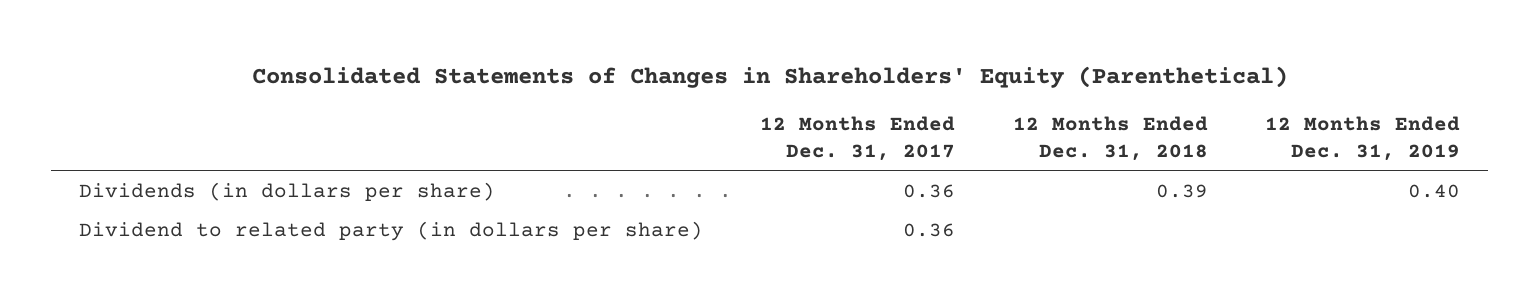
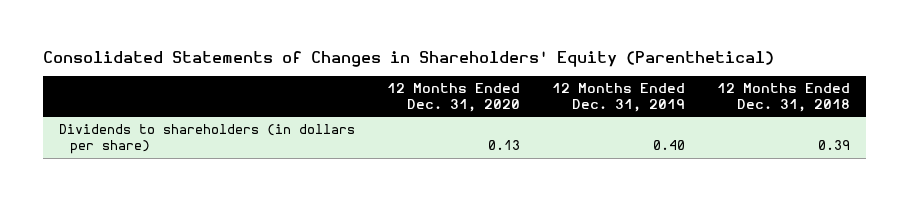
[760,115,956,161] 12 Months Ended Dec. 31, 2017 -> none
none -> [386,82,520,113] 12 Months Ended Dec. 31, 2020
[79,220,704,241] Dividend to related party (in dollars per share) -> none
[79,181,496,201] Dividends (in dollars per share) -> [58,124,355,155] Dividends to shareholders (in dollars per share)

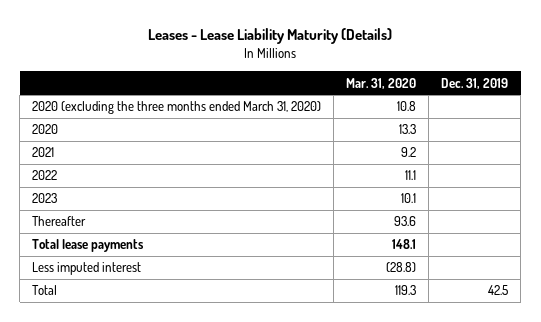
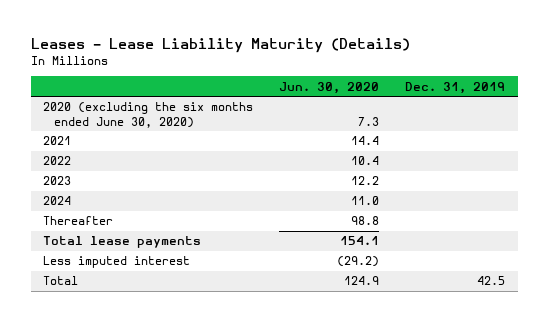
[346,77,417,89] Mar. 31, 2020 -> none
none -> [279,81,380,94] Jun. 30, 2020
[32,124,59,135] 2020 -> none
[32,101,322,115] 2020 (excluding the three months ended March 31, 2020) -> [43,102,254,128] 2020 (excluding the six months ended June 30, 2020)
none -> [43,196,72,206] 2024

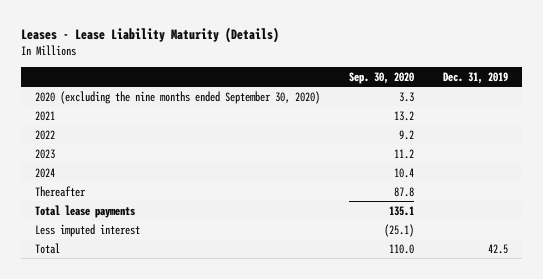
[279,81,380,94] Jun. 30, 2020 -> none
none -> [349,71,415,84] Sep. 30, 2020
[43,102,254,128] 2020 (excluding the six months ended June 30, 2020) -> [35,90,321,104] 2020 (excluding the nine months ended September 30, 2020)

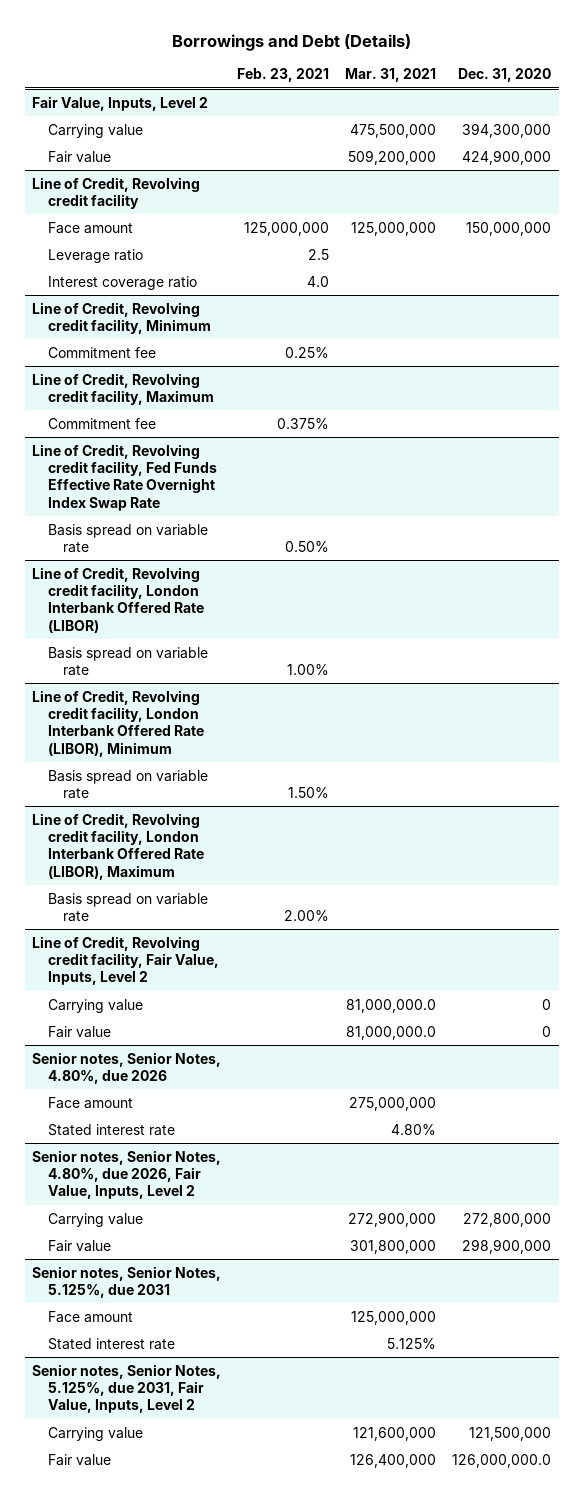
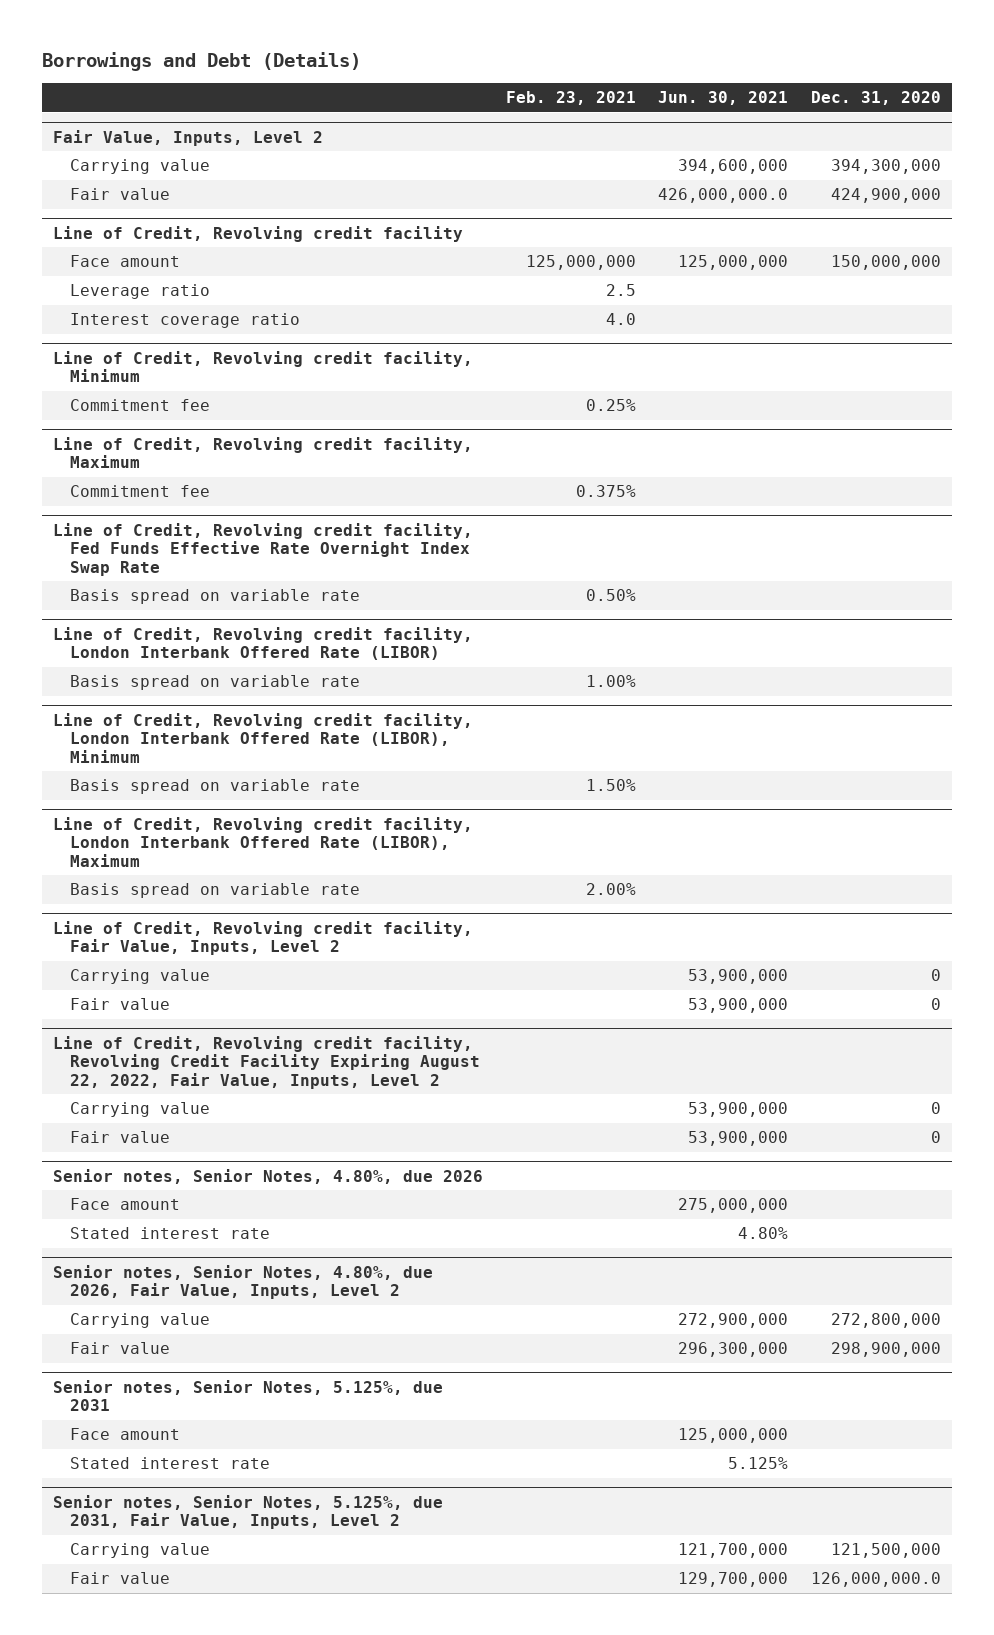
[345,68,437,83] Mar. 31, 2021 -> none
none -> [658,91,789,106] Jun. 30, 2021
none -> [53,1035,480,1089] Line of Credit, Revolving credit facility, Revolving Credit Facility Expiring August 22, 2022, Fair Value, Inputs, Level 2
none -> [69,1102,210,1118] Carrying value
none -> [69,1131,170,1144] Fair value

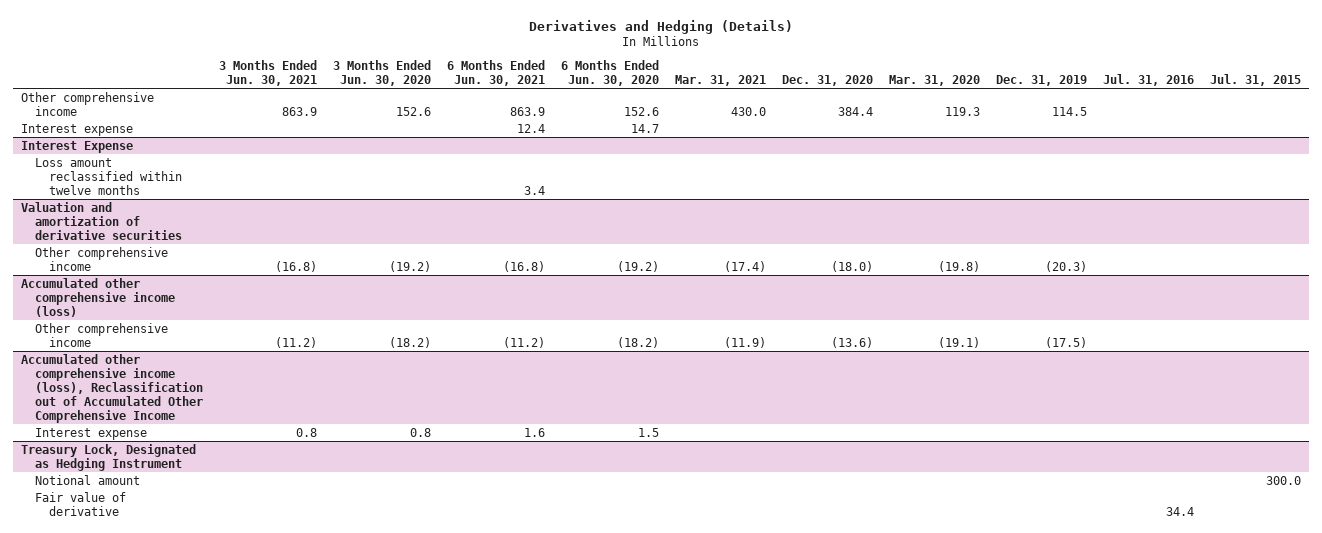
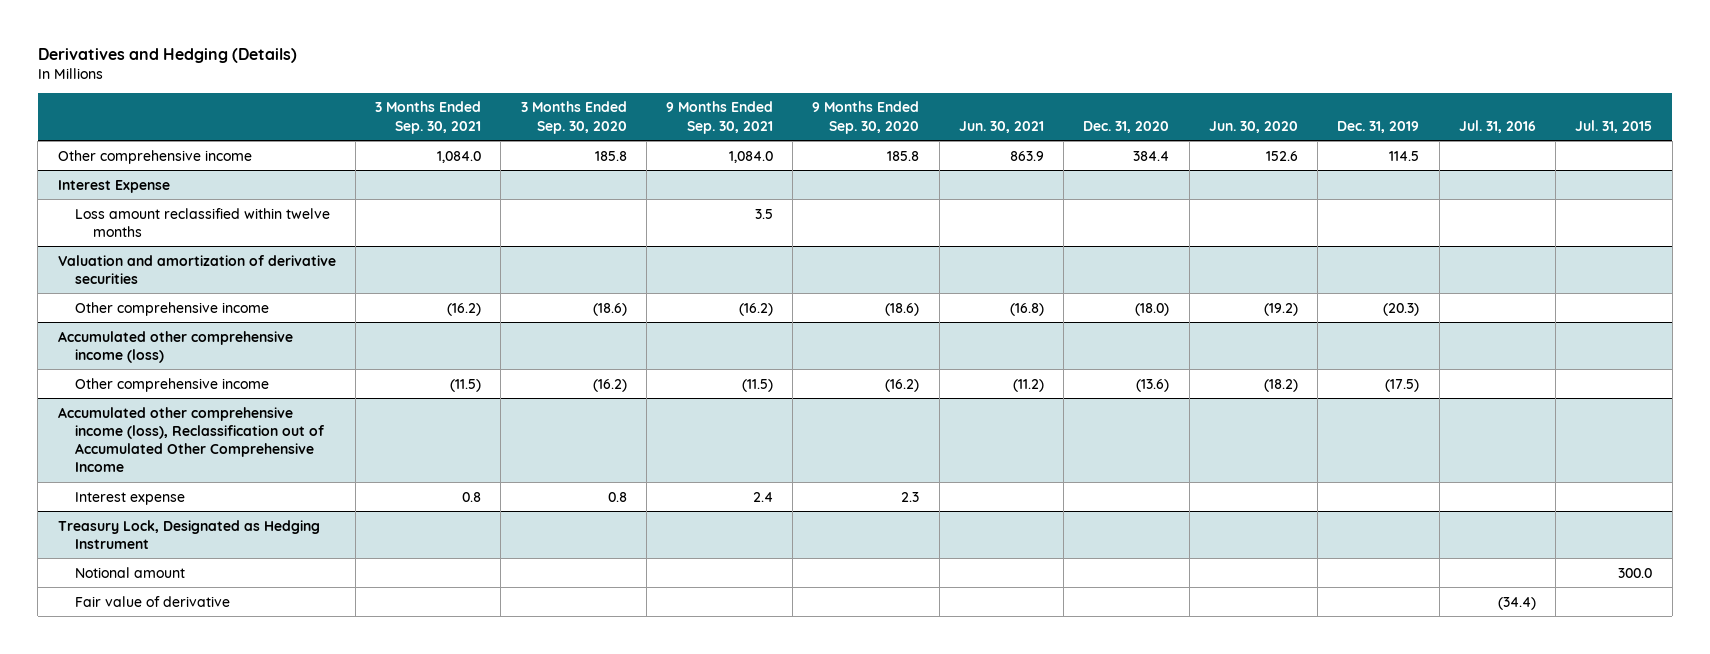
[219,59,318,86] 3 Months Ended Jun. 30, 2021 -> none
[333,59,432,86] 3 Months Ended Jun. 30, 2020 -> none
[447,59,546,86] 6 Months Ended Jun. 30, 2021 -> none
[561,59,660,86] 6 Months Ended Jun. 30, 2020 -> none
[675,74,767,86] Mar. 31, 2021 -> none
[889,74,981,86] Mar. 31, 2020 -> none
none -> [375,101,482,134] 3 Months Ended Sep. 30, 2021
none -> [520,101,627,134] 3 Months Ended Sep. 30, 2020
none -> [665,101,773,134] 9 Months Ended Sep. 30, 2021
none -> [812,101,920,134] 9 Months Ended Sep. 30, 2020
none -> [958,120,1044,133] Jun. 30, 2021
none -> [1208,120,1298,133] Jun. 30, 2020
[20,123,133,136] Interest expense -> none
[1166,506,1195,516] 34.4 -> [1497,596,1536,610] (34.4)

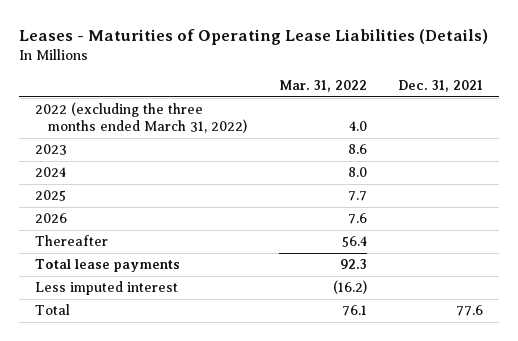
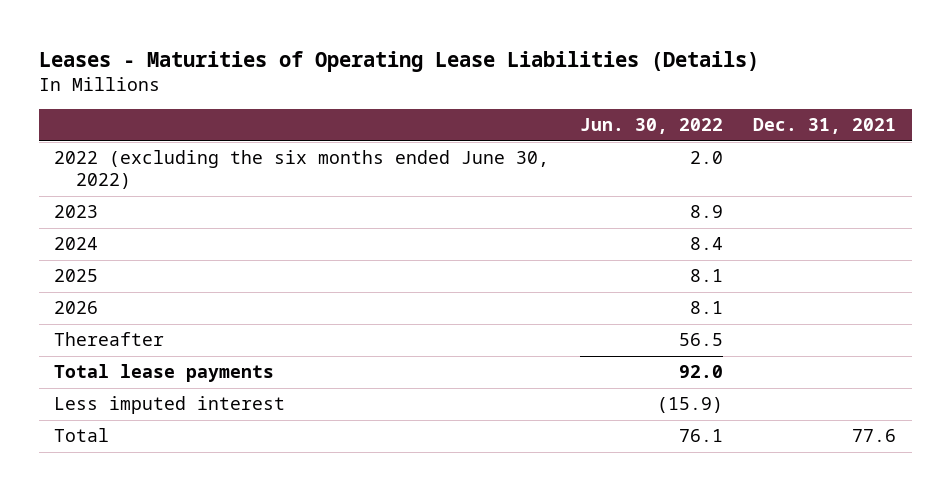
[278,80,367,93] Mar. 31, 2022 -> none
none -> [579,118,723,135] Jun. 30, 2022
[34,102,248,134] 2022 (excluding the three months ended March 31, 2022) -> [54,150,550,190] 2022 (excluding the six months ended June 30, 2022)

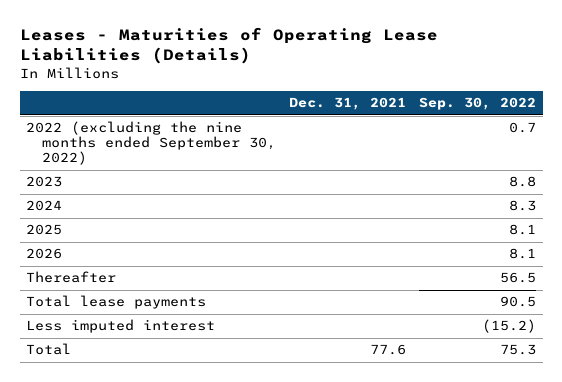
[579,118,723,135] Jun. 30, 2022 -> none
none -> [419,97,537,111] Sep. 30, 2022
[54,150,550,190] 2022 (excluding the six months ended June 30, 2022) -> [26,121,276,166] 2022 (excluding the nine months ended September 30, 2022)

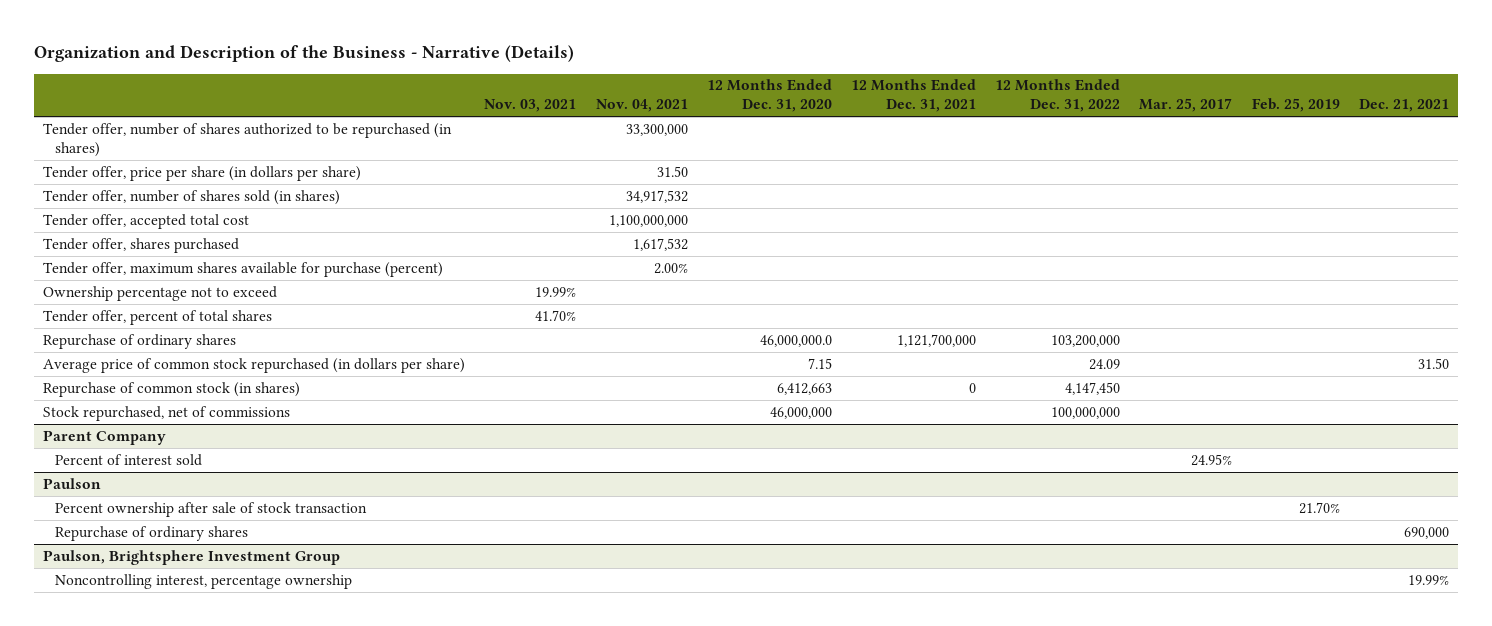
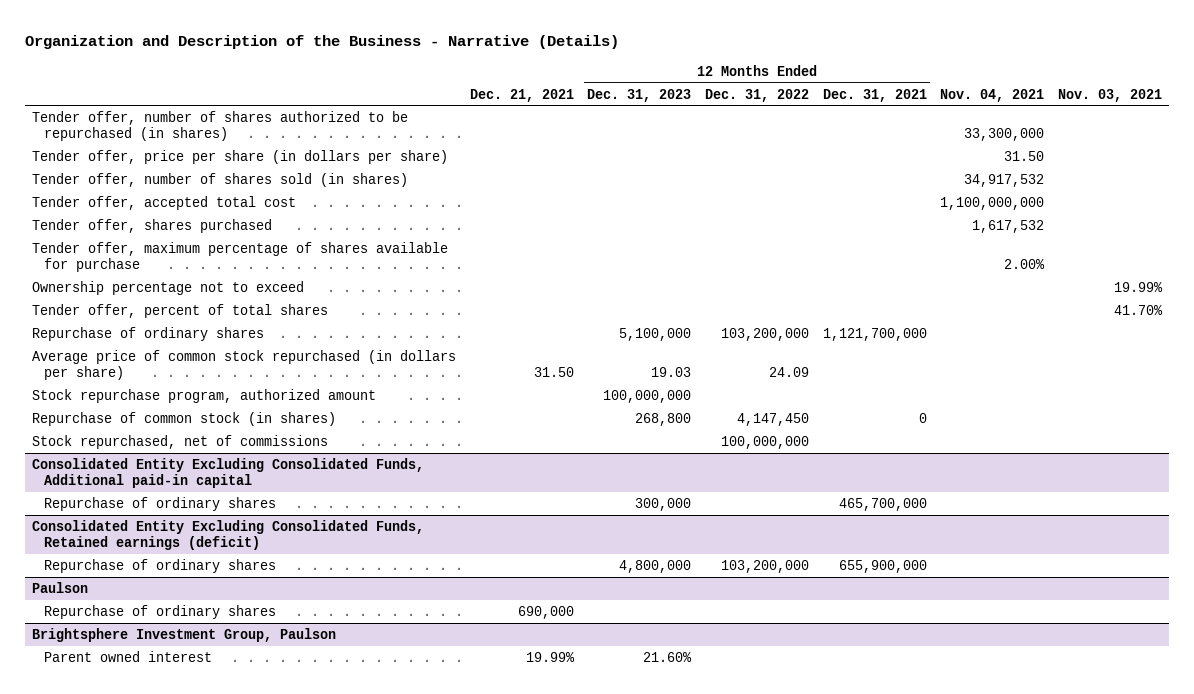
[706,79,832,113] 12 Months Ended Dec. 31, 2020 -> none
[1139,98,1233,113] Mar. 25, 2017 -> none
[1251,98,1340,113] Feb. 25, 2019 -> none
none -> [587,88,692,102] Dec. 31, 2023
[43,261,444,277] Tender offer, maximum shares available for purchase (percent) -> [31,241,448,273] Tender offer, maximum percentage of shares available for purchase
none -> [31,388,376,403] Stock repurchase program, authorized amount
[43,429,167,445] Parent Company -> none
[54,453,202,466] Percent of interest sold -> none
none -> [31,457,424,489] Consolidated Entity Excluding Consolidated Funds, Additional paid-in capital
none -> [43,496,276,511] Repurchase of ordinary shares
none -> [31,519,424,551] Consolidated Entity Excluding Consolidated Funds, Retained earnings (deficit)
none -> [43,558,276,573] Repurchase of ordinary shares
[54,501,367,517] Percent ownership after sale of stock transaction -> none
[43,549,341,565] Paulson, Brightsphere Investment Group -> [31,627,336,642] Brightsphere Investment Group, Paulson
[54,573,352,589] Noncontrolling interest, percentage ownership -> [43,650,212,662] Parent owned interest

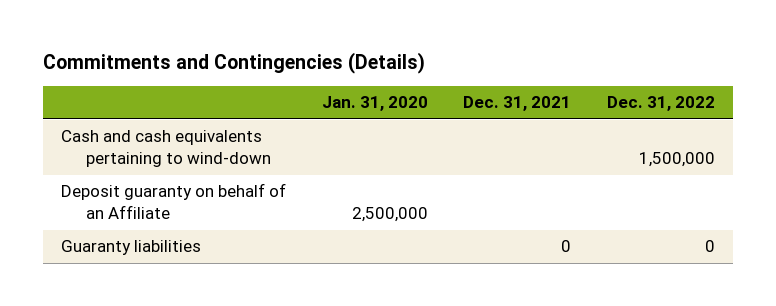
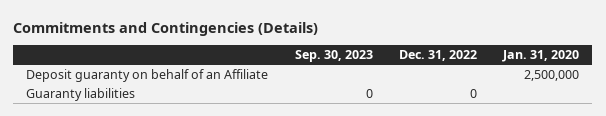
[463,96,572,112] Dec. 31, 2021 -> none
none -> [294,50,373,63] Sep. 30, 2023
[60,130,272,168] Cash and cash equivalents pertaining to wind-down -> none

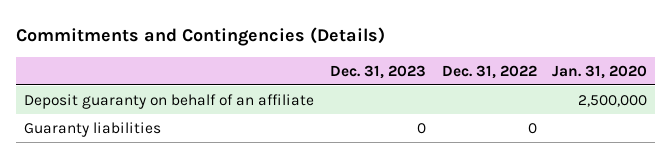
[294,50,373,63] Sep. 30, 2023 -> none
none -> [330,64,427,79] Dec. 31, 2023
[26,69,269,83] Deposit guaranty on behalf of an Affiliate -> [24,94,315,110] Deposit guaranty on behalf of an affiliate

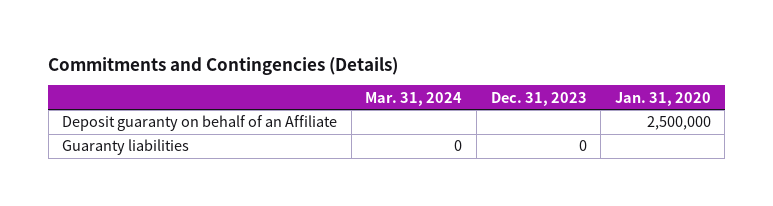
[441,64,537,79] Dec. 31, 2022 -> none
none -> [365,91,463,106] Mar. 31, 2024
[24,94,315,110] Deposit guaranty on behalf of an affiliate -> [62,115,338,132] Deposit guaranty on behalf of an Affiliate

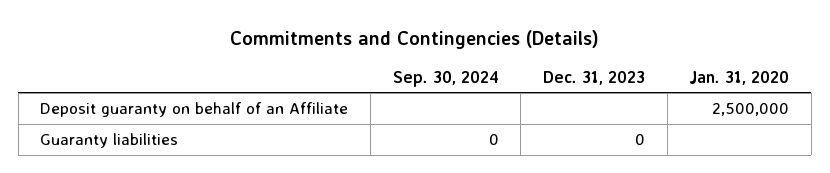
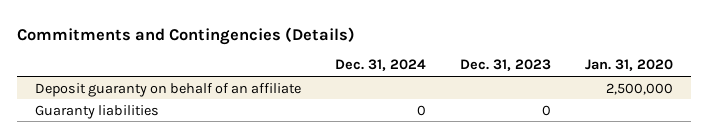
[392,70,499,87] Sep. 30, 2024 -> none
none -> [334,59,426,72] Dec. 31, 2024
[40,102,349,118] Deposit guaranty on behalf of an Affiliate -> [34,82,301,97] Deposit guaranty on behalf of an affiliate

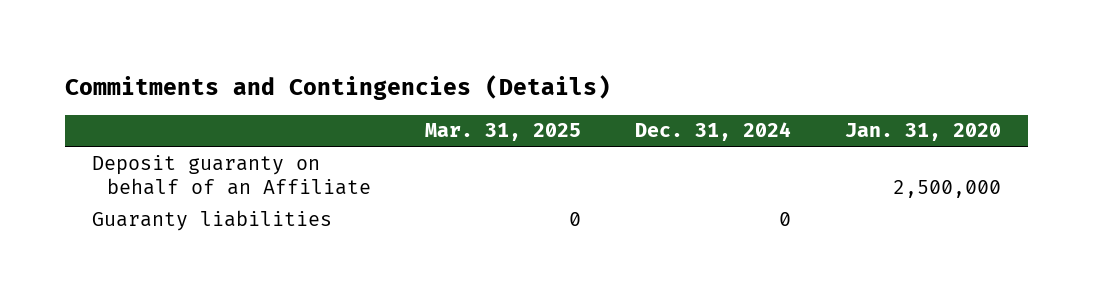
[460,59,552,72] Dec. 31, 2023 -> none
none -> [425,123,582,142] Mar. 31, 2025
[34,82,301,97] Deposit guaranty on behalf of an affiliate -> [91,154,372,195] Deposit guaranty on behalf of an Affiliate

